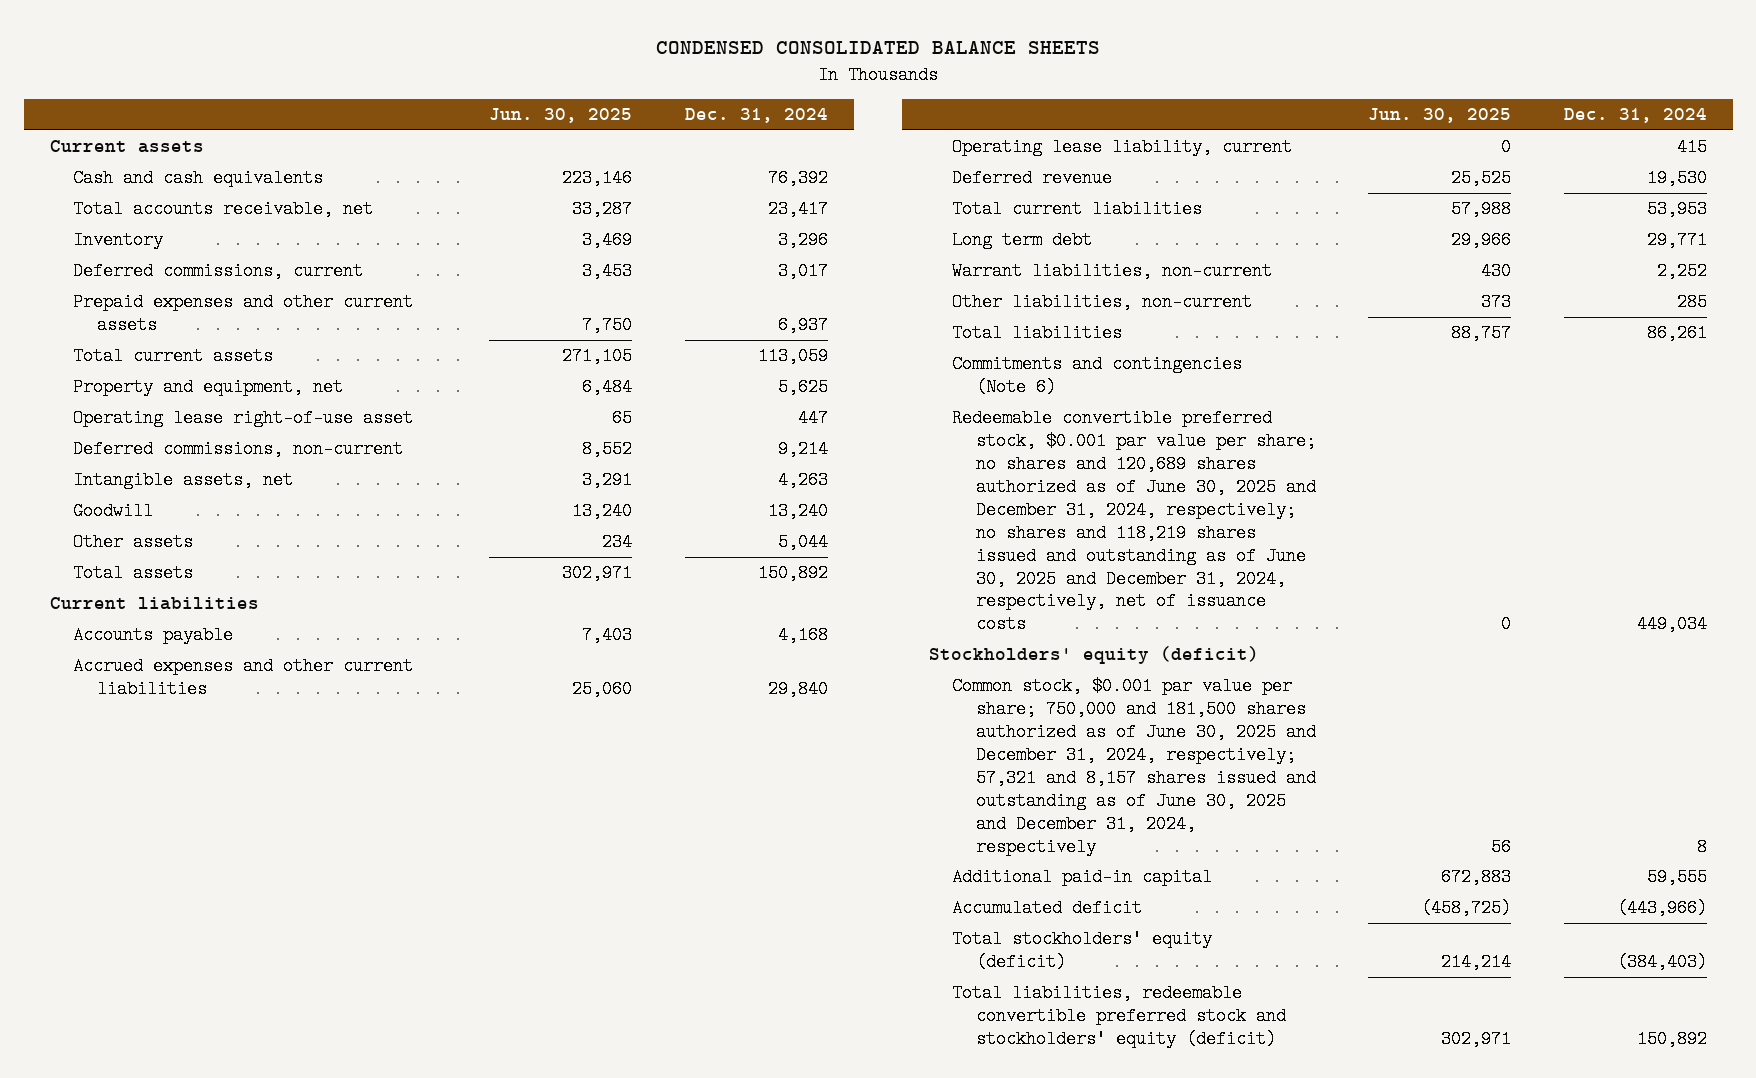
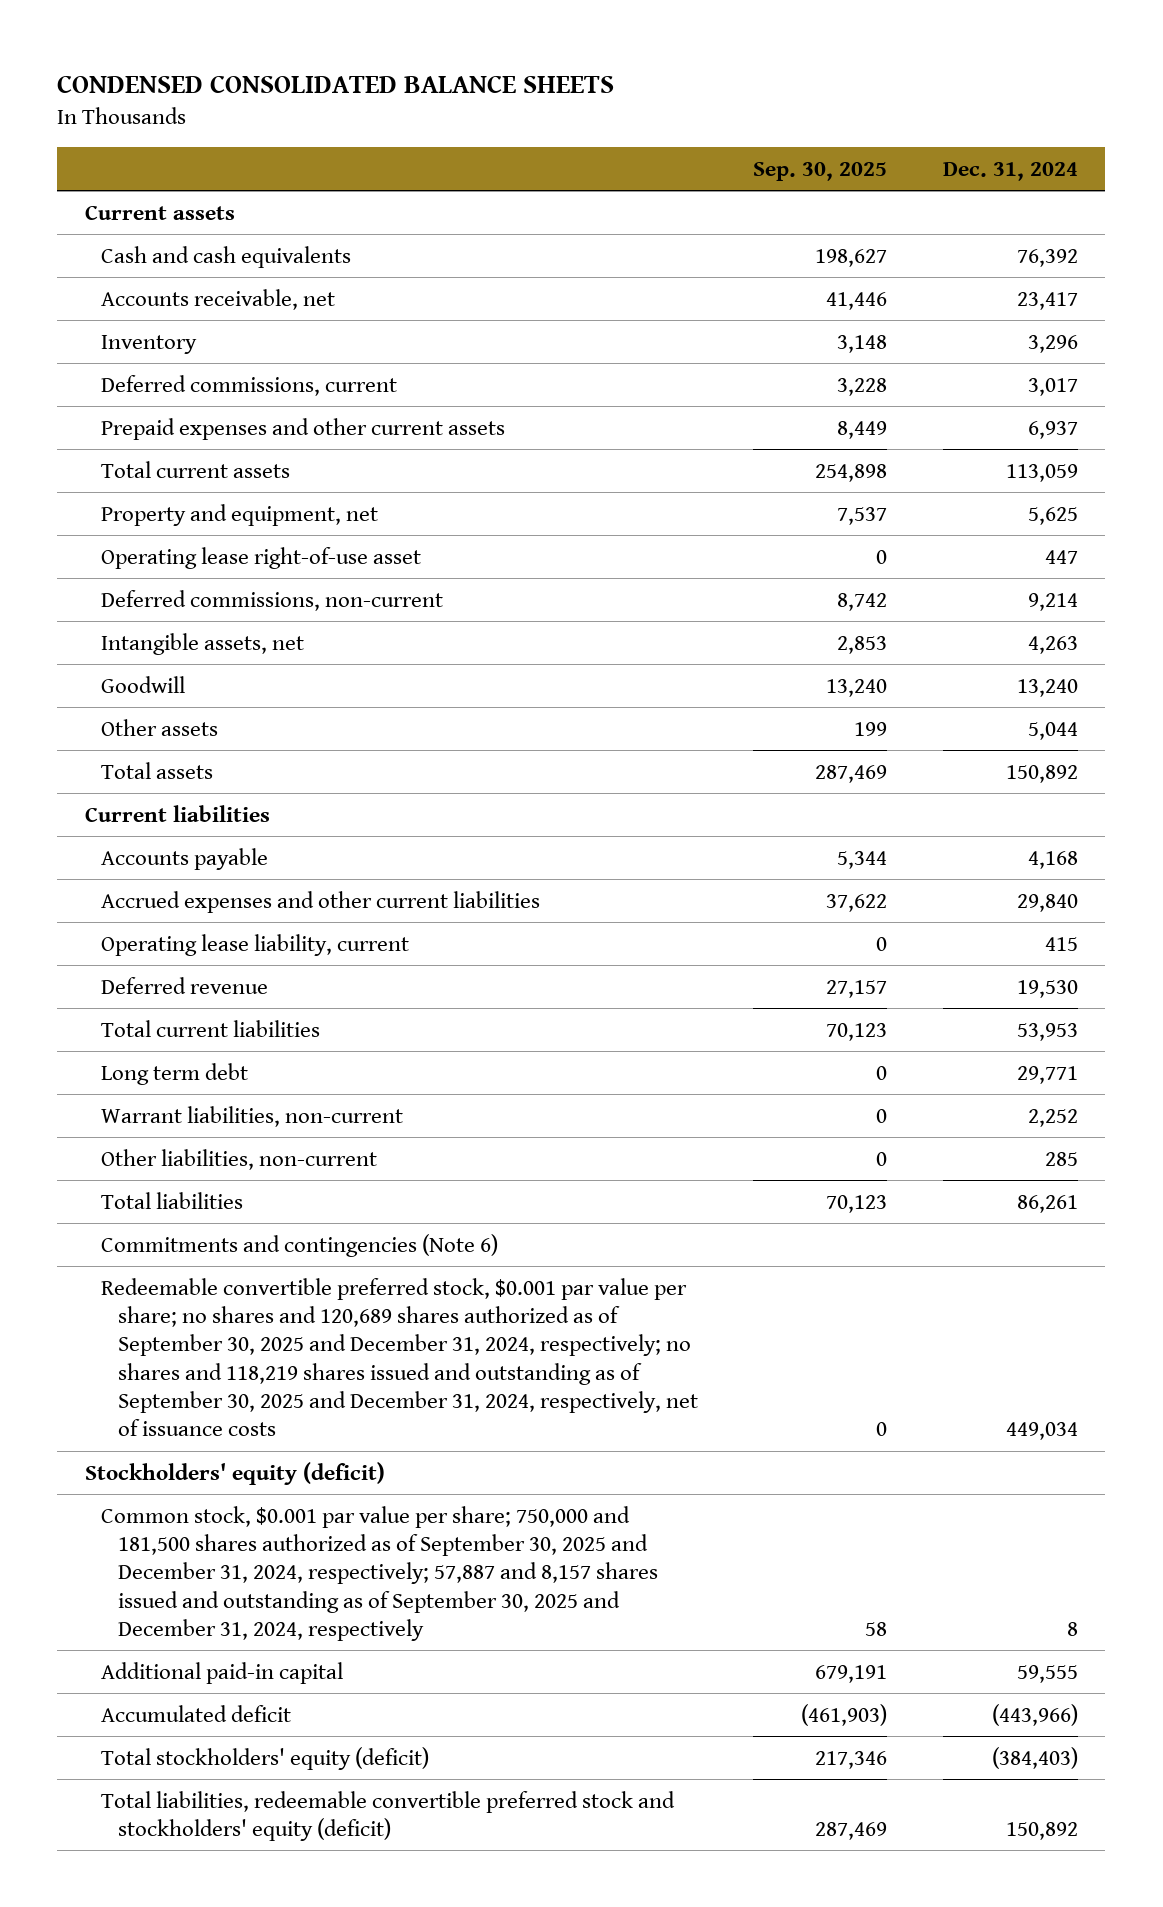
[489,108,633,124] Jun. 30, 2025 -> none
none -> [753,161,888,181] Sep. 30, 2025
[73,200,374,219] Total accounts receivable, net -> [101,288,336,310] Accounts receivable, net
[952,409,1316,634] Redeemable convertible preferred stock, $0.001 par value per share; no shares and 120,689 shares authorized as of June 30, 2025 and December 31, 2024, respectively; no shares and 118,219 shares issued and outstanding as of June 30, 2025 and December 31, 2024, respectively, net of issuance costs -> [101,1277,698,1437] Redeemable convertible preferred stock, $0.001 par value per share; no shares and 120,689 shares authorized as of September 30, 2025 and December 31, 2024, respectively; no shares and 118,219 shares issued and outstanding as of September 30, 2025 and December 31, 2024, respectively, net of issuance costs
[952,677,1316,856] Common stock, $0.001 par value per share; 750,000 and 181,500 shares authorized as of June 30, 2025 and December 31, 2024, respectively; 57,321 and 8,157 shares issued and outstanding as of June 30, 2025 and December 31, 2024, respectively -> [101,1505,658,1641] Common stock, $0.001 par value per share; 750,000 and 181,500 shares authorized as of September 30, 2025 and December 31, 2024, respectively; 57,887 and 8,157 shares issued and outstanding as of September 30, 2025 and December 31, 2024, respectively

